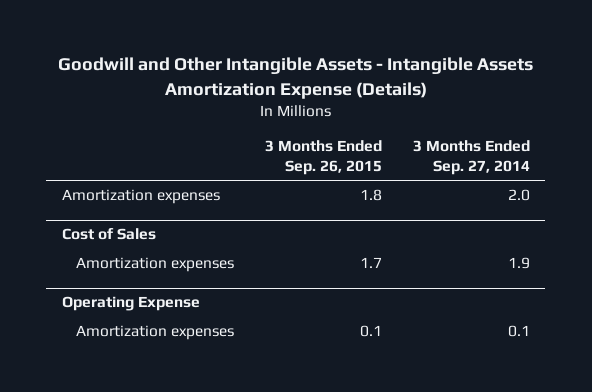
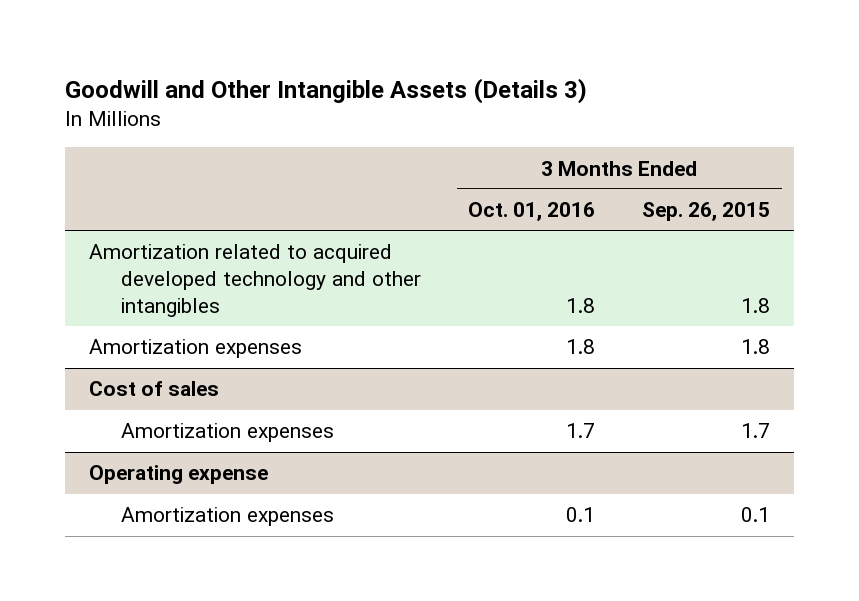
[57,57,533,99] Goodwill and Other Intangible Assets - Intangible Assets Amortization Expense (Details) -> [65,78,588,105] Goodwill and Other Intangible Assets (Details 3)
[412,140,530,176] 3 Months Ended Sep. 27, 2014 -> none
none -> [468,202,596,222] Oct. 01, 2016
none -> [88,244,422,317] Amortization related to acquired developed technology and other intangibles
[61,228,156,241] Cost of Sales -> [88,381,219,397] Cost of sales
[61,296,200,312] Operating Expense -> [88,465,268,485] Operating expense

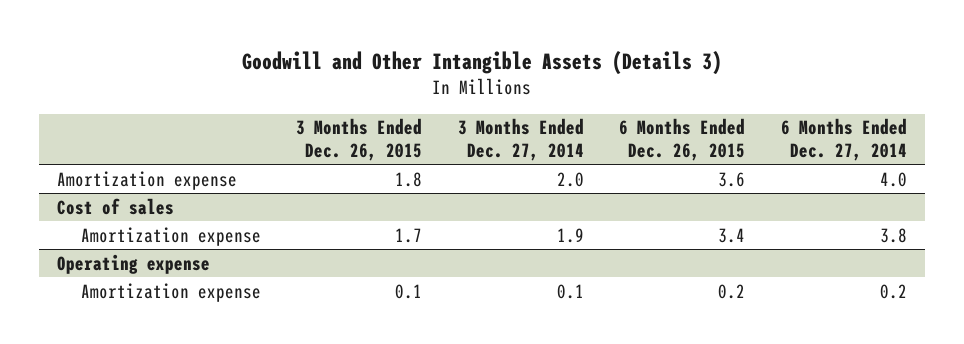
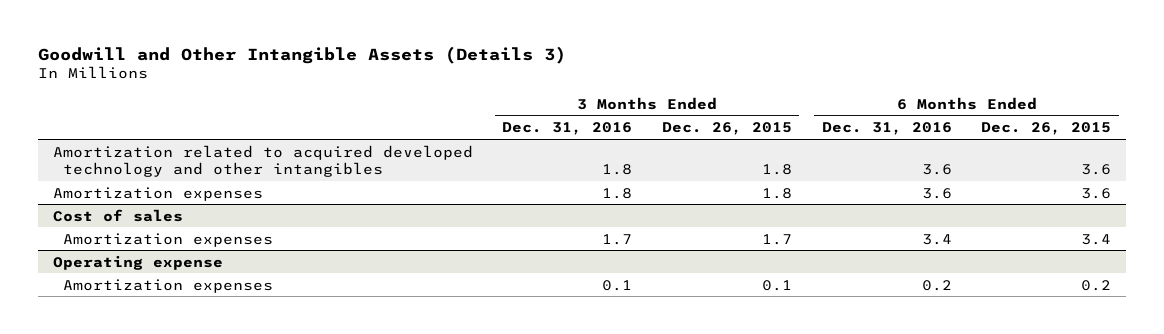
[457,118,584,161] 3 Months Ended Dec. 27, 2014 -> none
[780,118,907,161] 6 Months Ended Dec. 27, 2014 -> none
none -> [502,122,633,136] Dec. 31, 2016
none -> [821,122,952,136] Dec. 31, 2016
none -> [52,144,473,178] Amortization related to acquired developed technology and other intangibles
[56,170,237,190] Amortization expense -> [52,186,263,201] Amortization expenses
[80,226,261,246] Amortization expense -> [62,232,273,247] Amortization expenses
[80,282,261,302] Amortization expense -> [62,278,273,293] Amortization expenses

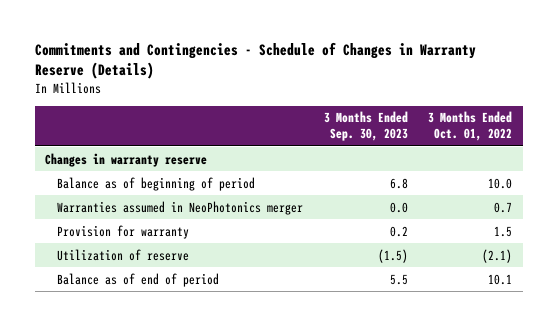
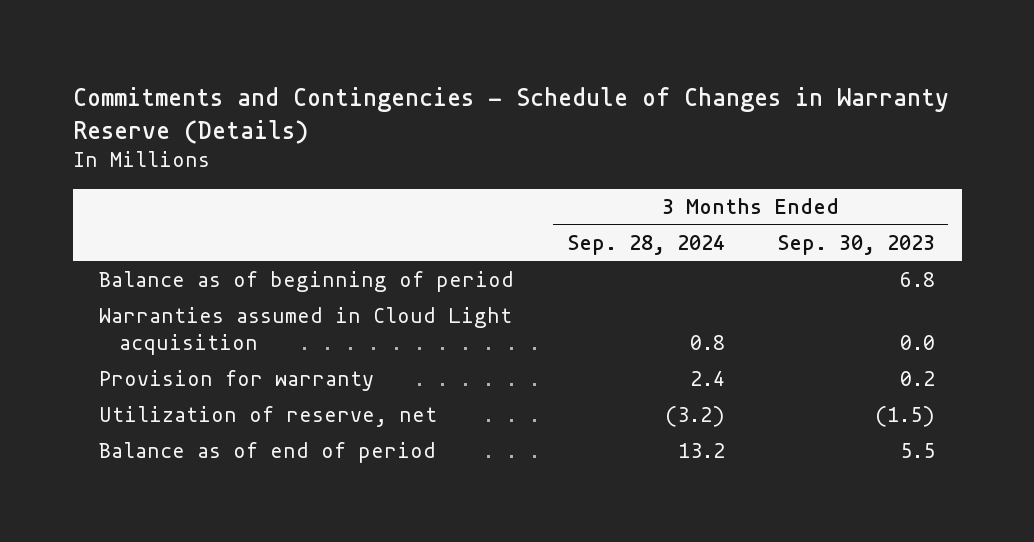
[428,111,513,142] 3 Months Ended Oct. 01, 2022 -> none
none -> [566,234,725,255] Sep. 28, 2024
[45,152,208,167] Changes in warranty reserve -> none
[57,200,304,215] Warranties assumed in NeoPhotonics merger -> [98,307,512,355] Warranties assumed in Cloud Light acquisition
[57,248,190,261] Utilization of reserve -> [98,406,437,428] Utilization of reserve, net

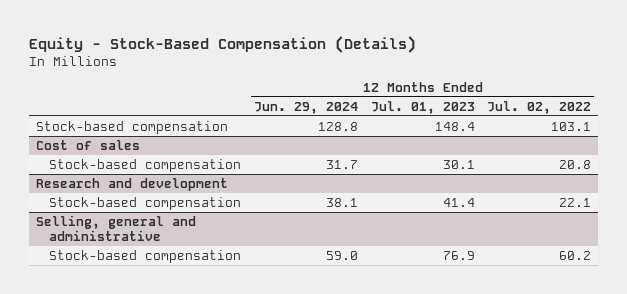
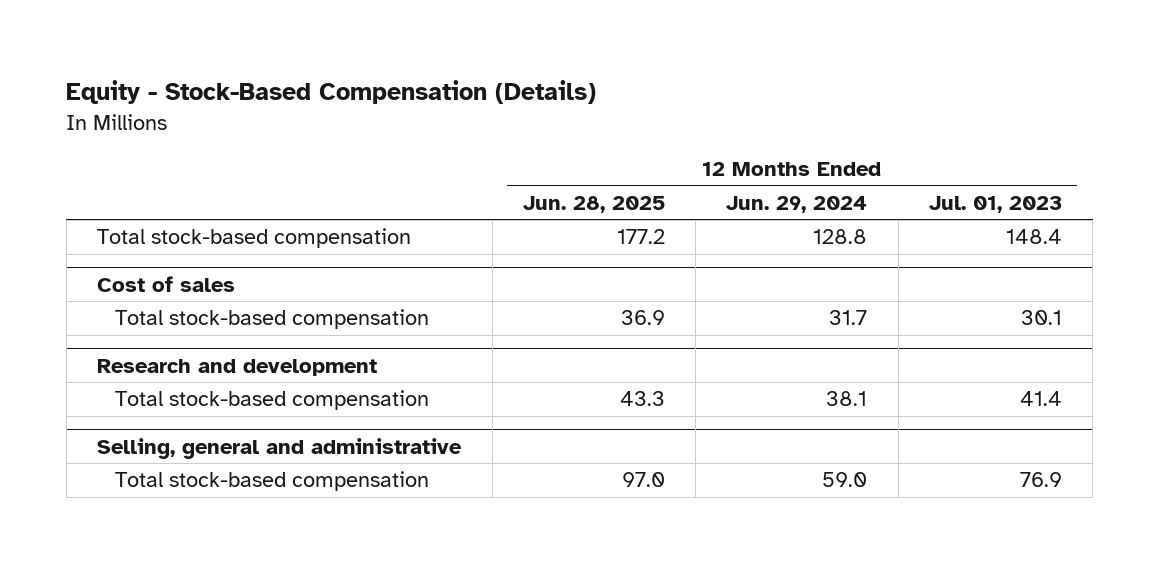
[487,100,592,114] Jul. 02, 2022 -> none
none -> [522,195,665,213] Jun. 28, 2025
[35,120,228,134] Stock-based compensation -> [97,228,412,249] Total stock-based compensation
[49,158,242,172] Stock-based compensation -> [115,309,430,330] Total stock-based compensation
[49,196,242,210] Stock-based compensation -> [115,390,430,411] Total stock-based compensation
[49,249,242,263] Stock-based compensation -> [115,471,430,492] Total stock-based compensation

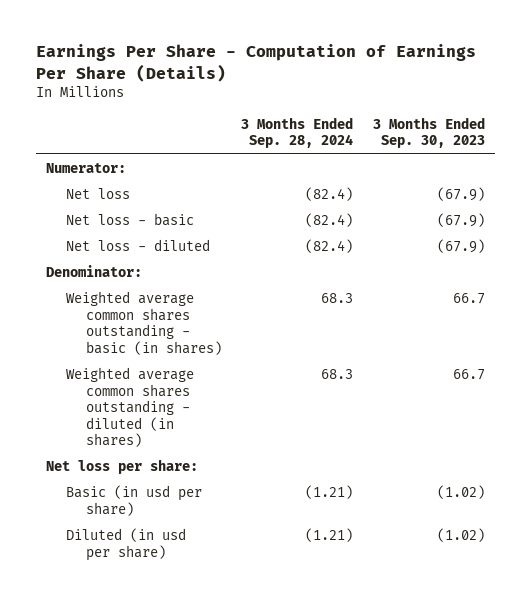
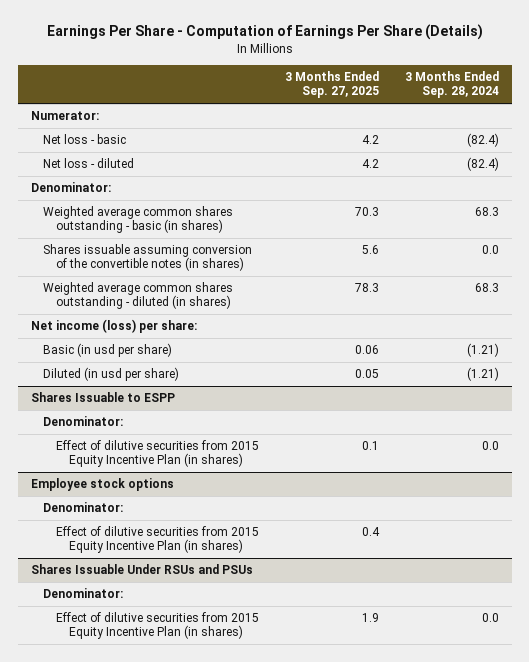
[373,116,486,149] 3 Months Ended Sep. 30, 2023 -> none
none -> [284,71,379,99] 3 Months Ended Sep. 27, 2025
[65,188,130,200] Net loss -> none
none -> [43,244,253,272] Shares issuable assuming conversion of the convertible notes (in shares)
[45,459,198,475] Net loss per share: -> [30,319,197,334] Net income (loss) per share:
none -> [30,392,175,403] Shares Issuable to ESPP
none -> [43,416,124,427] Denominator:
none -> [55,440,259,468] Effect of dilutive securities from 2015 Equity Incentive Plan (in shares)
none -> [30,478,174,492] Employee stock options
none -> [43,502,124,513] Denominator:
none -> [55,526,259,554] Effect of dilutive securities from 2015 Equity Incentive Plan (in shares)
none -> [30,564,253,575] Shares Issuable Under RSUs and PSUs
none -> [43,588,124,599] Denominator:
none -> [55,612,259,640] Effect of dilutive securities from 2015 Equity Incentive Plan (in shares)

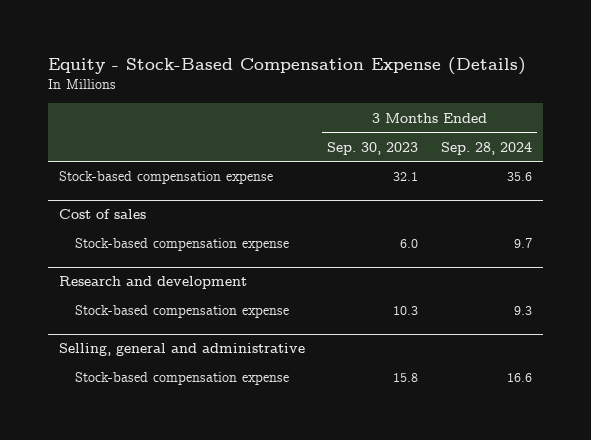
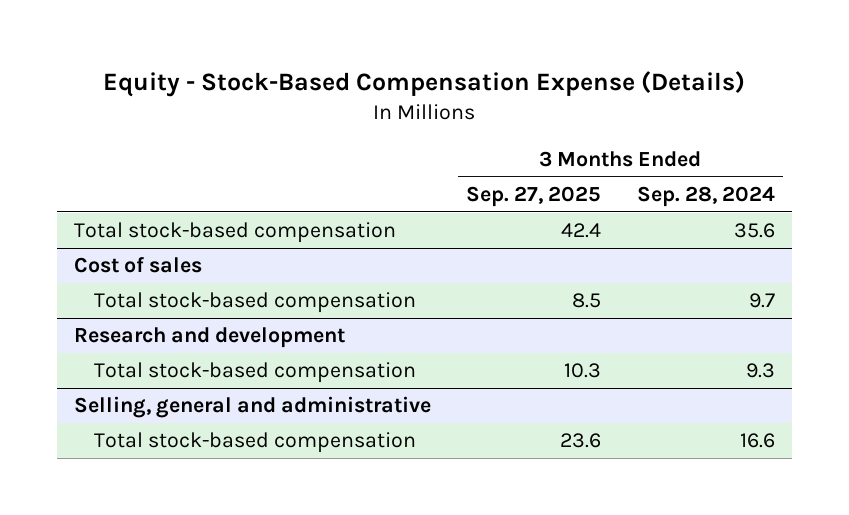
[327,141,419,155] Sep. 30, 2023 -> none
none -> [466,185,602,207] Sep. 27, 2025
[59,171,274,185] Stock-based compensation expense -> [74,222,397,244] Total stock-based compensation
[75,238,290,252] Stock-based compensation expense -> [94,292,417,314] Total stock-based compensation
[75,305,290,319] Stock-based compensation expense -> [94,362,417,384] Total stock-based compensation
[75,372,290,386] Stock-based compensation expense -> [94,432,417,454] Total stock-based compensation

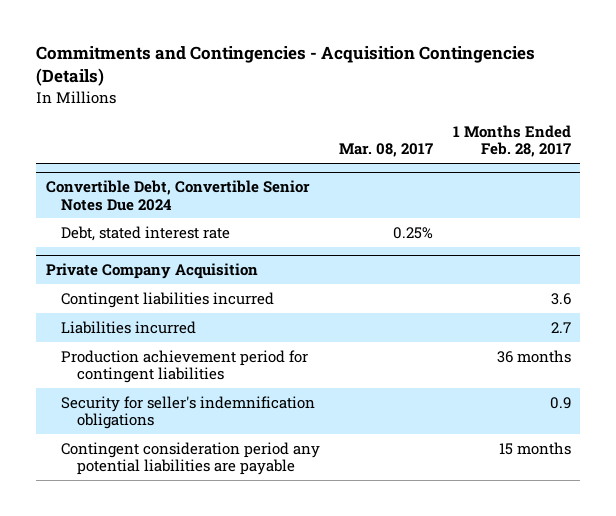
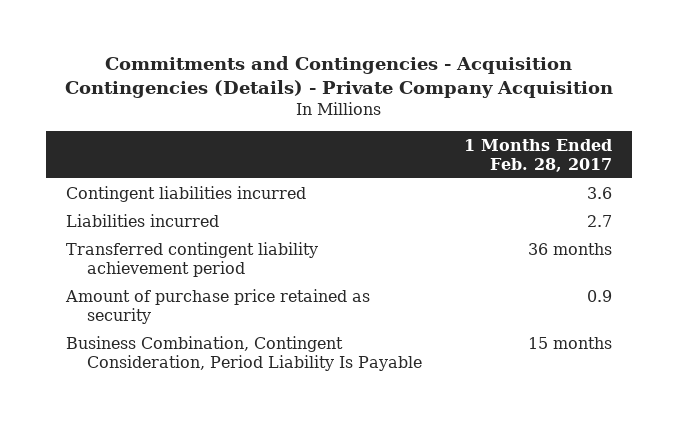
[35,46,535,87] Commitments and Contingencies - Acquisition Contingencies (Details) -> [64,55,613,99] Commitments and Contingencies - Acquisition Contingencies (Details) - Private Company Acquisition
[339,143,434,158] Mar. 08, 2017 -> none
[45,180,310,211] Convertible Debt, Convertible Senior Notes Due 2024 -> none
[61,225,231,241] Debt, stated interest rate -> none
[45,263,258,280] Private Company Acquisition -> none
[61,349,309,383] Production achievement period for contingent liabilities -> [66,241,319,277] Transferred contingent liability achievement period
[61,395,316,429] Security for seller's indemnification obligations -> [65,288,371,324] Amount of purchase price retained as security
[61,441,321,475] Contingent consideration period any potential liabilities are payable -> [66,335,423,371] Business Combination, Contingent Consideration, Period Liability Is Payable

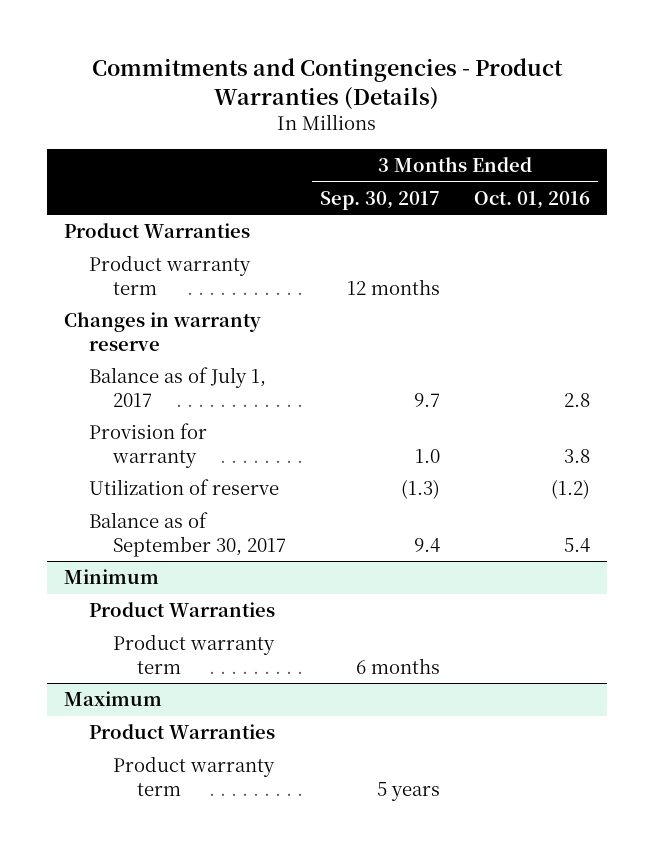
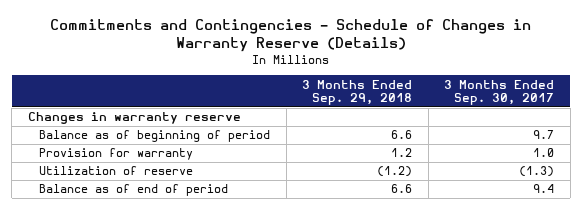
[92,58,564,110] Commitments and Contingencies - Product Warranties (Details) -> [49,18,531,53] Commitments and Contingencies - Schedule of Changes in Warranty Reserve (Details)
[473,190,590,209] Oct. 01, 2016 -> none
none -> [302,79,413,106] 3 Months Ended Sep. 29, 2018
[64,223,251,239] Product Warranties -> none
[88,255,251,295] Product warranty term -> none
[88,367,266,407] Balance as of July 1, 2017 -> [39,130,271,143] Balance as of beginning of period
[64,569,160,585] Minimum -> none
[88,602,275,618] Product Warranties -> none
[113,634,276,674] Product warranty term -> none
[64,691,163,707] Maximum -> none
[88,724,275,740] Product Warranties -> none
[113,756,276,796] Product warranty term -> none
[88,512,287,557] Balance as of September 30, 2017 -> [39,184,229,197] Balance as of end of period

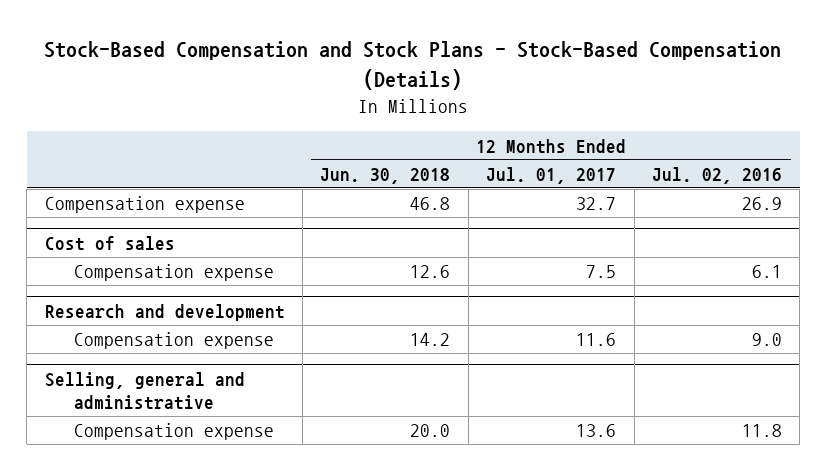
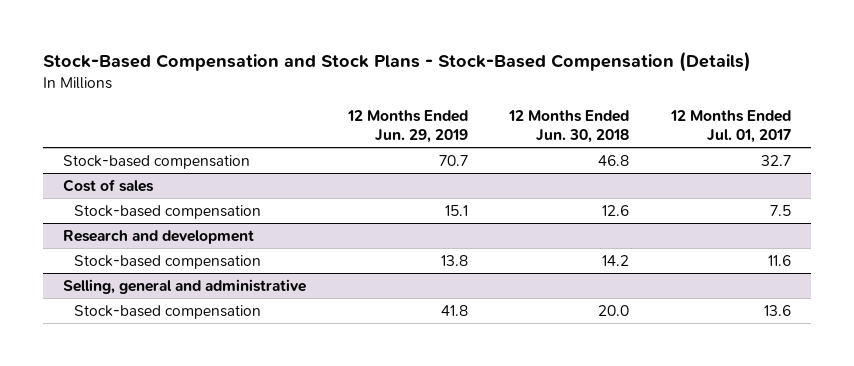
[652,166,783,184] Jul. 02, 2016 -> none
none -> [346,109,468,144] 12 Months Ended Jun. 29, 2019
[44,196,245,214] Compensation expense -> [63,154,251,169] Stock-based compensation
[73,264,274,282] Compensation expense -> [74,204,262,219] Stock-based compensation
[73,332,274,350] Compensation expense -> [74,254,262,269] Stock-based compensation
[73,423,274,441] Compensation expense -> [74,304,262,319] Stock-based compensation

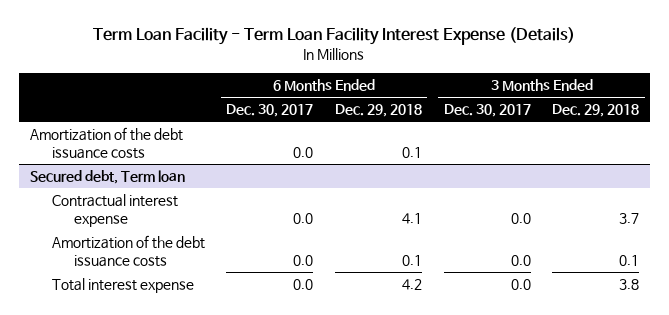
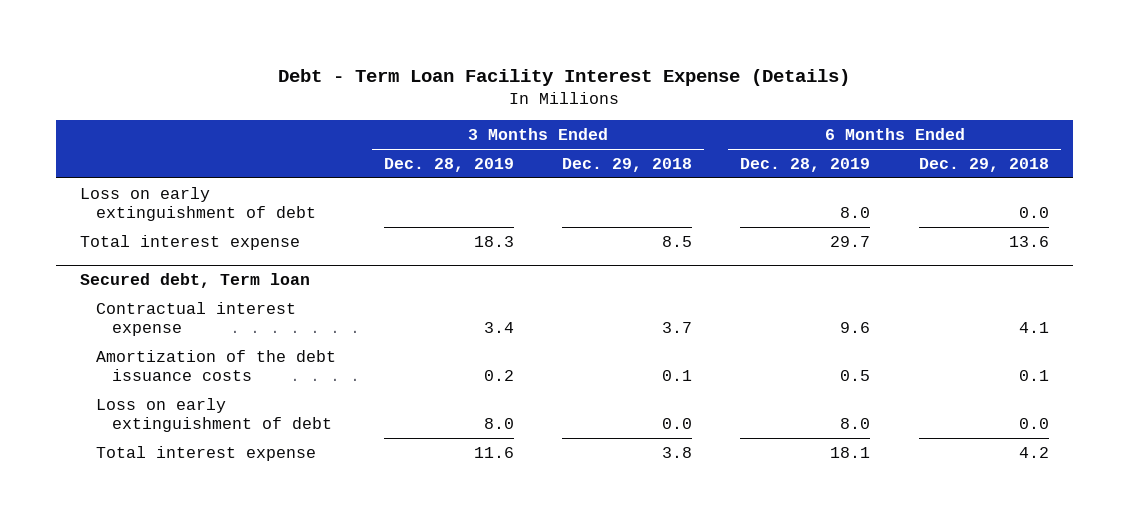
[93,27,576,46] Term Loan Facility - Term Loan Facility Interest Expense (Details) -> [278,68,851,86] Debt - Term Loan Facility Interest Expense (Details)
[226,104,314,118] Dec. 30, 2017 -> none
[443,104,531,118] Dec. 30, 2017 -> none
none -> [384,158,515,173] Dec. 28, 2019
none -> [740,158,871,173] Dec. 28, 2019
[29,127,183,159] Amortization of the debt issuance costs -> none
none -> [80,186,317,221] Loss on early extinguishment of debt
none -> [80,234,301,250] Total interest expense
none -> [96,397,333,432] Loss on early extinguishment of debt

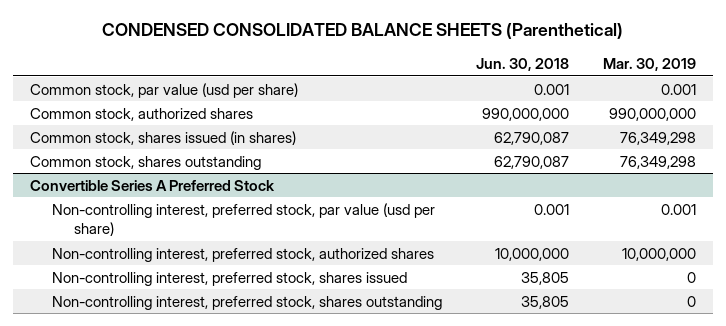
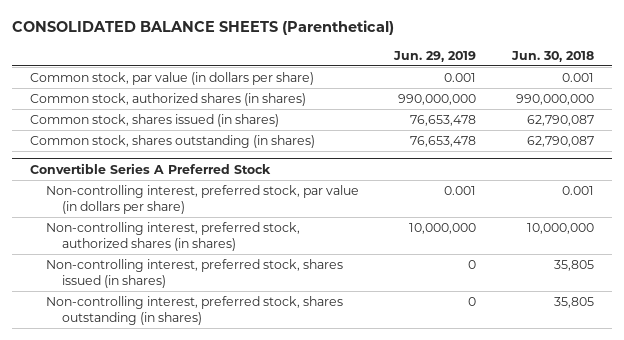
[101,23,623,40] CONDENSED CONSOLIDATED BALANCE SHEETS (Parenthetical) -> [12,19,395,35] CONSOLIDATED BALANCE SHEETS (Parenthetical)
[602,58,696,72] Mar. 30, 2019 -> none
none -> [393,50,477,62] Jun. 29, 2019
[29,82,298,98] Common stock, par value (usd per share) -> [29,72,314,86] Common stock, par value (in dollars per share)
[29,107,253,121] Common stock, authorized shares -> [29,93,306,107] Common stock, authorized shares (in shares)
[29,155,261,170] Common stock, shares outstanding -> [29,135,315,149] Common stock, shares outstanding (in shares)
[51,202,435,237] Non-controlling interest, preferred stock, par value (usd per share) -> [45,185,359,214] Non-controlling interest, preferred stock, par value (in dollars per share)
[51,247,434,262] Non-controlling interest, preferred stock, authorized shares -> [45,222,300,251] Non-controlling interest, preferred stock, authorized shares (in shares)
[51,271,407,286] Non-controlling interest, preferred stock, shares issued -> [45,259,343,288] Non-controlling interest, preferred stock, shares issued (in shares)
[51,295,442,310] Non-controlling interest, preferred stock, shares outstanding -> [45,296,343,325] Non-controlling interest, preferred stock, shares outstanding (in shares)

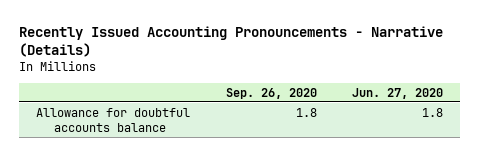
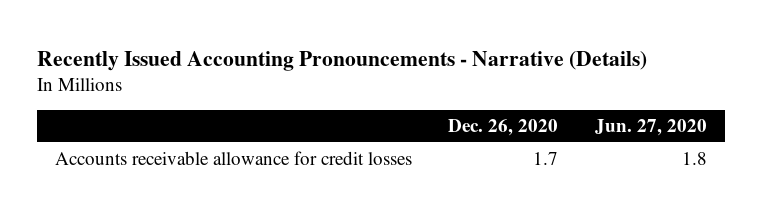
[225,87,317,99] Sep. 26, 2020 -> none
none -> [448,119,559,137] Dec. 26, 2020
[36,107,191,132] Allowance for doubtful accounts balance -> [54,151,412,166] Accounts receivable allowance for credit losses

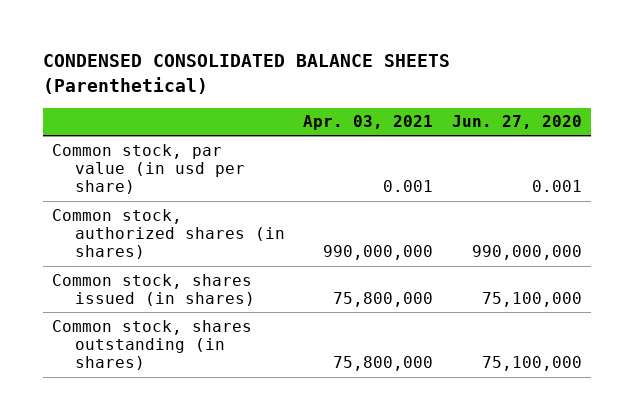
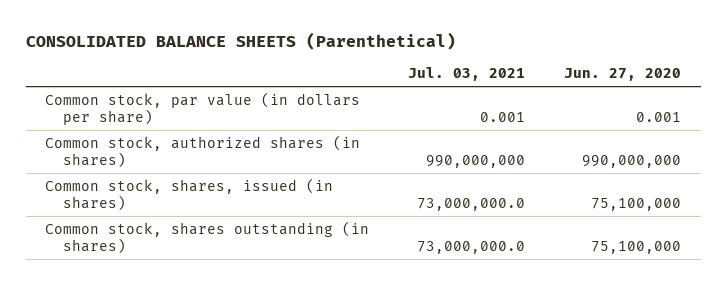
[43,54,451,94] CONDENSED CONSOLIDATED BALANCE SHEETS (Parenthetical) -> [25,32,456,51] CONSOLIDATED BALANCE SHEETS (Parenthetical)
[303,115,434,131] Apr. 03, 2021 -> none
none -> [408,67,526,82] Jul. 03, 2021
[52,143,246,195] Common stock, par value (in usd per share) -> [45,91,361,126] Common stock, par value (in dollars per share)
[52,273,256,306] Common stock, shares issued (in shares) -> [45,177,334,212] Common stock, shares, issued (in shares)

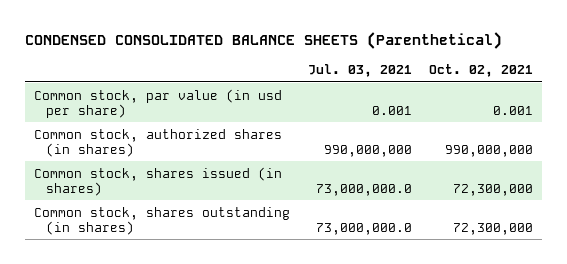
[25,32,456,51] CONSOLIDATED BALANCE SHEETS (Parenthetical) -> [25,31,503,49] CONDENSED CONSOLIDATED BALANCE SHEETS (Parenthetical)
[564,68,682,82] Jun. 27, 2020 -> none
none -> [429,63,534,77] Oct. 02, 2021
[45,91,361,126] Common stock, par value (in dollars per share) -> [34,88,283,118] Common stock, par value (in usd per share)
[45,177,334,212] Common stock, shares, issued (in shares) -> [34,166,283,196] Common stock, shares issued (in shares)

